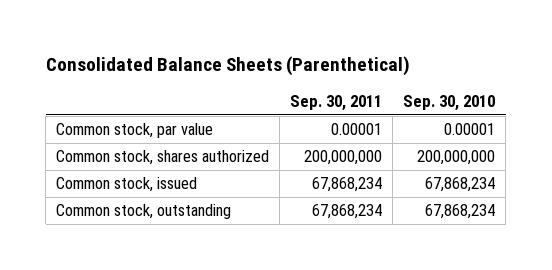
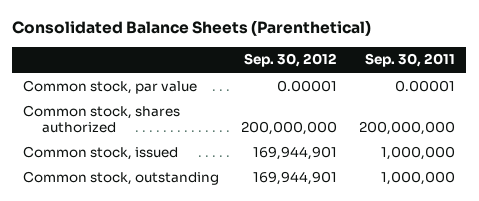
[403,95,496,112] Sep. 30, 2010 -> none
none -> [244,53,338,68] Sep. 30, 2012
[312,177,383,193] 67,868,234 -> [381,145,456,160] 1,000,000
[312,204,383,220] 67,868,234 -> [381,170,456,185] 1,000,000

